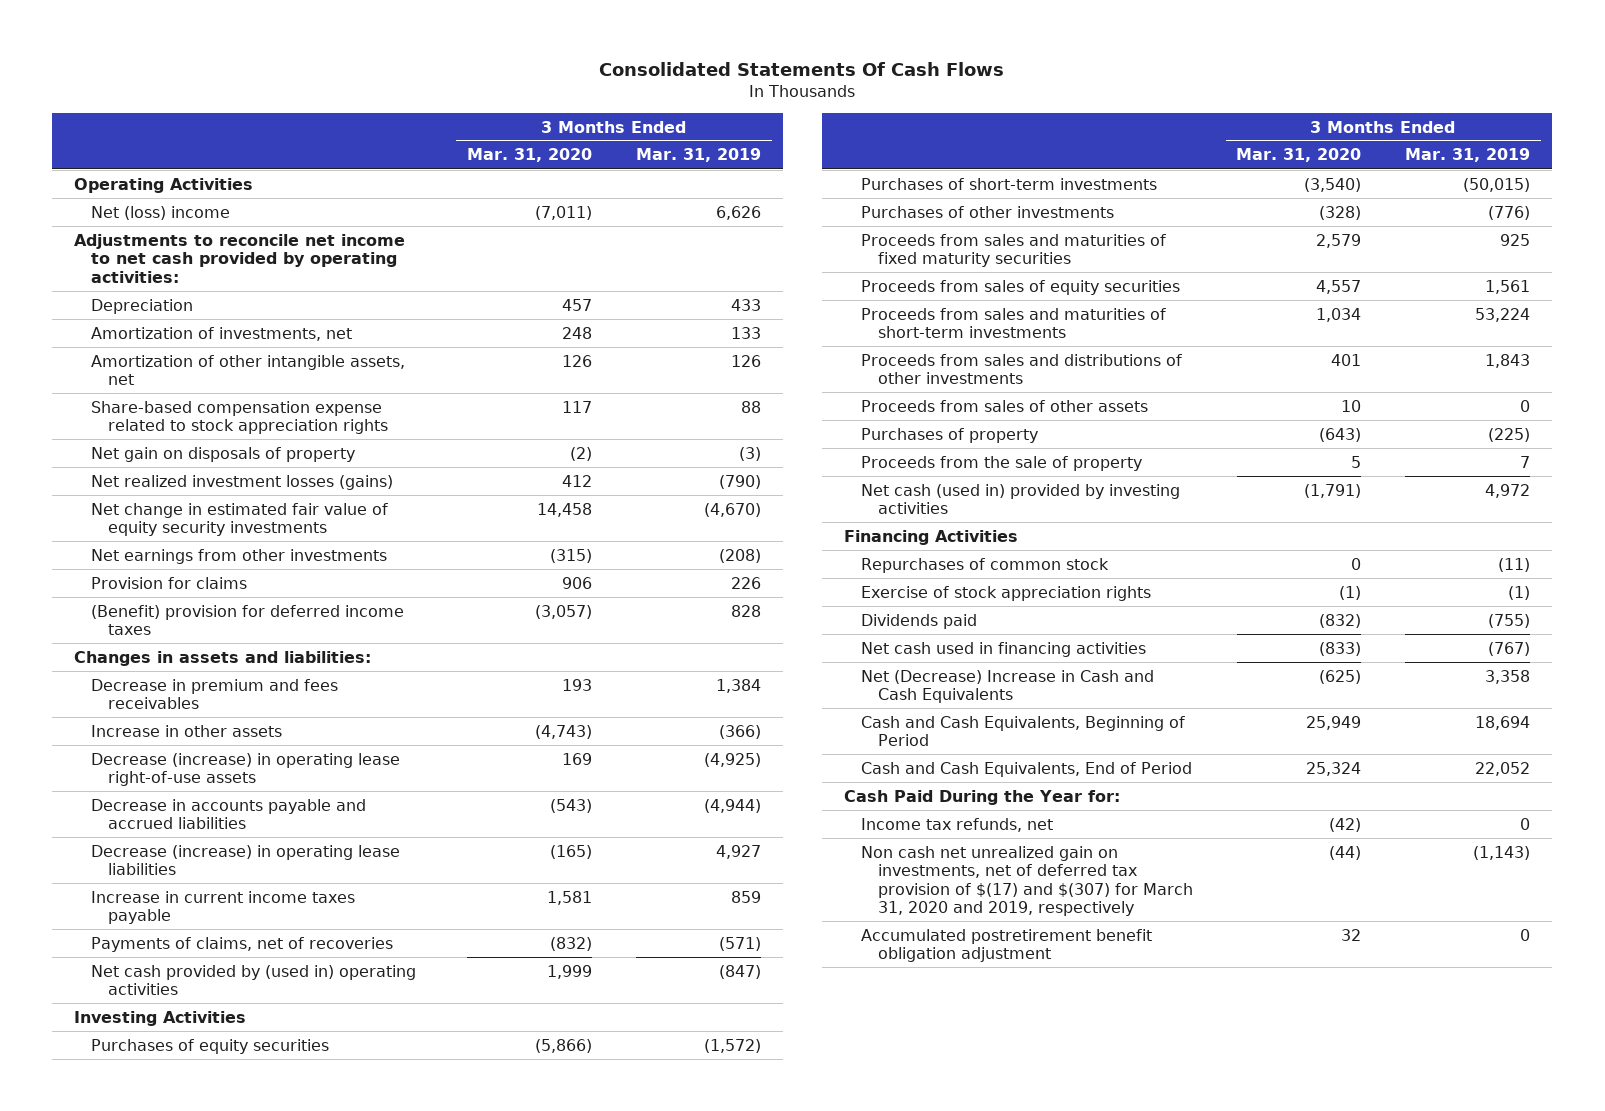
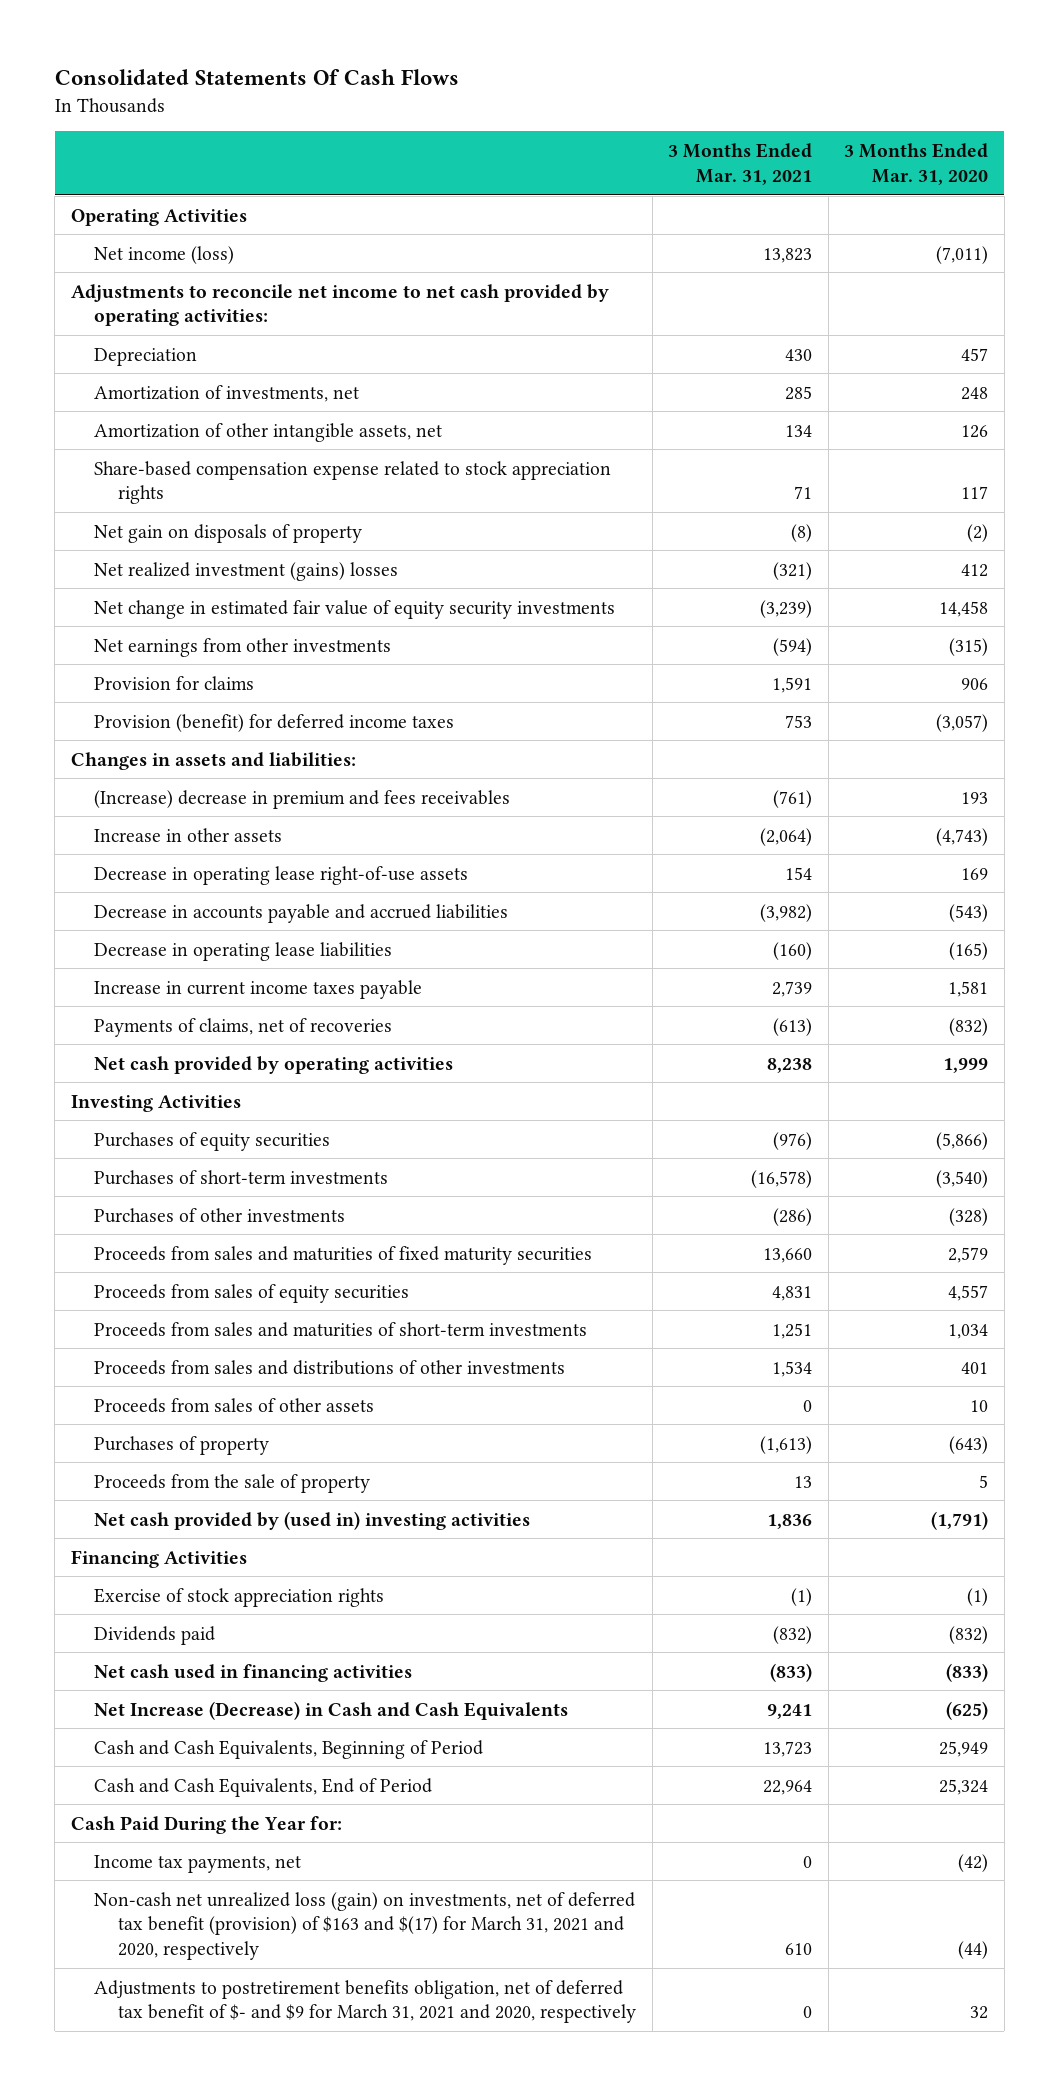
[635,148,761,163] Mar. 31, 2019 -> none
none -> [668,142,813,185] 3 Months Ended Mar. 31, 2021
[91,205,231,220] Net (loss) income -> [94,245,235,264] Net income (loss)
[91,474,394,490] Net realized investment losses (gains) -> [94,561,399,581] Net realized investment (gains) losses
[91,604,405,636] (Benefit) provision for deferred income taxes -> [94,713,455,732] Provision (benefit) for deferred income taxes
[91,678,339,710] Decrease in premium and fees receivables -> [94,789,511,809] (Increase) decrease in premium and fees receivables
[91,752,401,787] Decrease (increase) in operating lease right-of-use assets -> [94,865,469,885] Decrease in operating lease right-of-use assets
[91,844,401,876] Decrease (increase) in operating lease liabilities -> [94,941,393,961] Decrease in operating lease liabilities
[91,964,417,996] Net cash provided by (used in) operating activities -> [94,1055,454,1074] Net cash provided by operating activities
[860,483,1180,515] Net cash (used in) provided by investing activities -> [94,1510,531,1530] Net cash provided by (used in) investing activities
[860,557,1109,573] Repurchases of common stock -> none
[860,669,1154,704] Net (Decrease) Increase in Cash and Cash Equivalents -> [94,1700,569,1720] Net Increase (Decrease) in Cash and Cash Equivalents
[860,817,1053,832] Income tax refunds, net -> [94,1854,302,1873] Income tax payments, net
[860,845,1193,917] Non cash net unrealized gain on investments, net of deferred tax provision of $(17) and $(307) for March 31, 2020 and 2019, respectively -> [94,1891,636,1961] Non-cash net unrealized loss (gain) on investments, net of deferred tax benefit (provision) of $163 and $(17) for March 31, 2021 and 2020, respectively
[860,928,1152,963] Accumulated postretirement benefit obligation adjustment -> [94,1979,636,2024] Adjustments to postretirement benefits obligation, net of deferred tax benefit of $- and $9 for March 31, 2021 and 2020, respectively

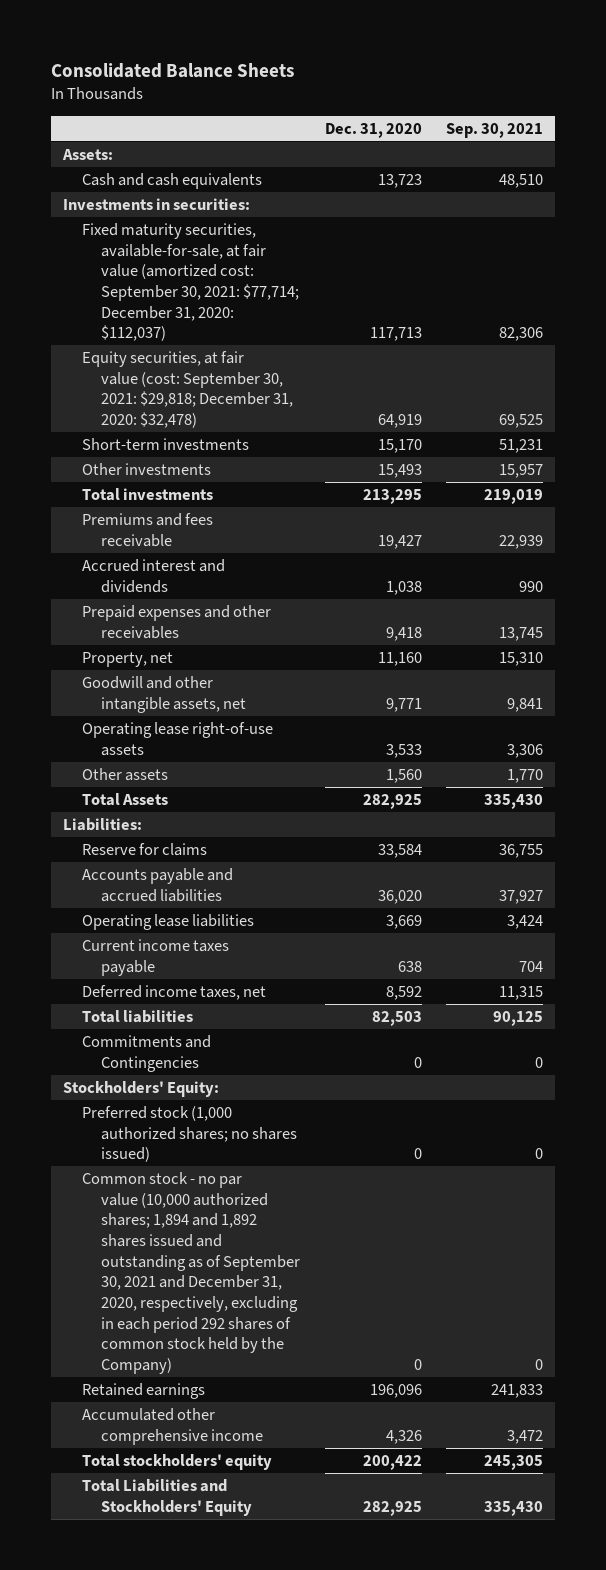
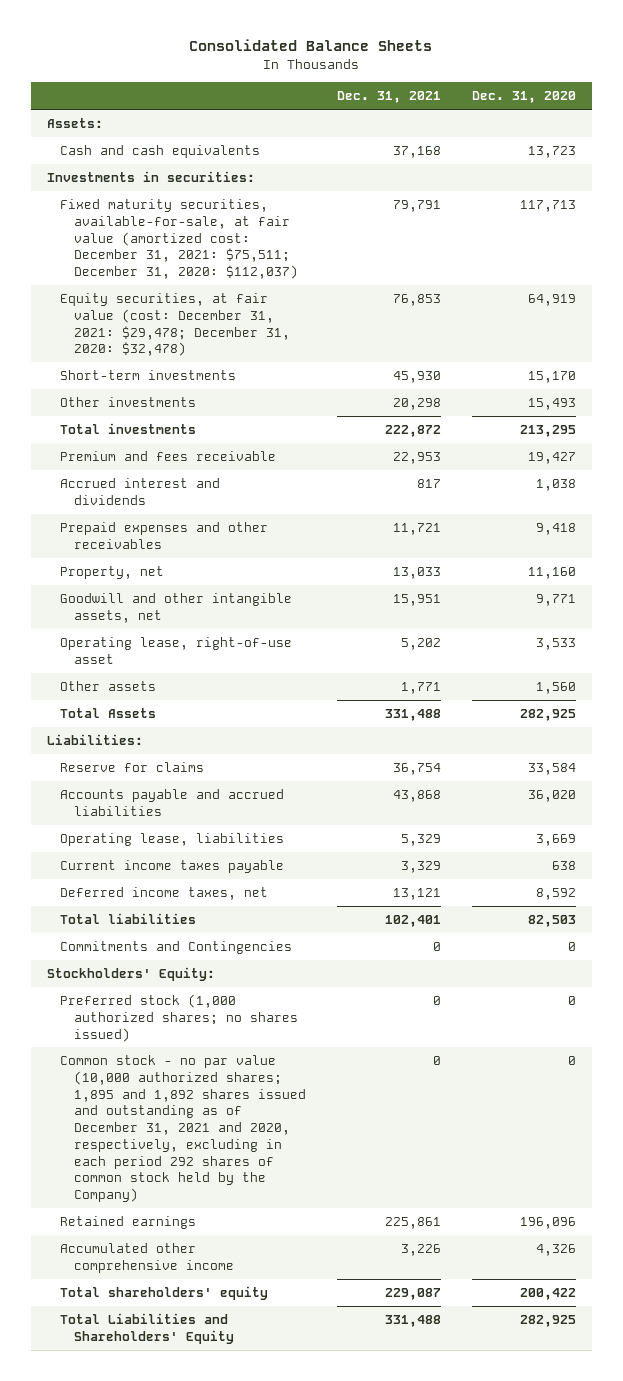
[446,122,544,138] Sep. 30, 2021 -> none
none -> [337,91,442,104] Dec. 31, 2021
[82,222,300,342] Fixed maturity securities, available-for-sale, at fair value (amortized cost: September 30, 2021: $77,714; December 31, 2020: $112,037) -> [60,199,299,280] Fixed maturity securities, available-for-sale, at fair value (amortized cost: December 31, 2021: $75,511; December 31, 2020: $112,037)
[82,350,294,428] Equity securities, at fair value (cost: September 30, 2021: $29,818; December 31, 2020: $32,478) -> [60,293,291,357] Equity securities, at fair value (cost: December 31, 2021: $29,478; December 31, 2020: $32,478)
[82,512,214,547] Premiums and fees receivable -> [60,451,277,462] Premium and fees receivable
[82,721,274,756] Operating lease right-of-use assets -> [60,637,293,664] Operating lease, right-of-use asset
[82,913,255,930] Operating lease liabilities -> [60,833,285,847] Operating lease, liabilities
[82,1171,301,1375] Common stock - no par value (10,000 authorized shares; 1,894 and 1,892 shares issued and outstanding as of September 30, 2021 and December 31, 2020, respectively, excluding in each period 292 shares of common stock held by the Company) -> [60,1055,307,1203] Common stock - no par value (10,000 authorized shares; 1,895 and 1,892 shares issued and outstanding as of December 31, 2021 and 2020, respectively, excluding in each period 292 shares of common stock held by the Company)
[82,1453,273,1470] Total stockholders' equity -> [60,1286,269,1301] Total shareholders' equity
[82,1478,253,1516] Total Liabilities and Stockholders' Equity -> [60,1313,235,1344] Total Liabilities and Shareholders' Equity

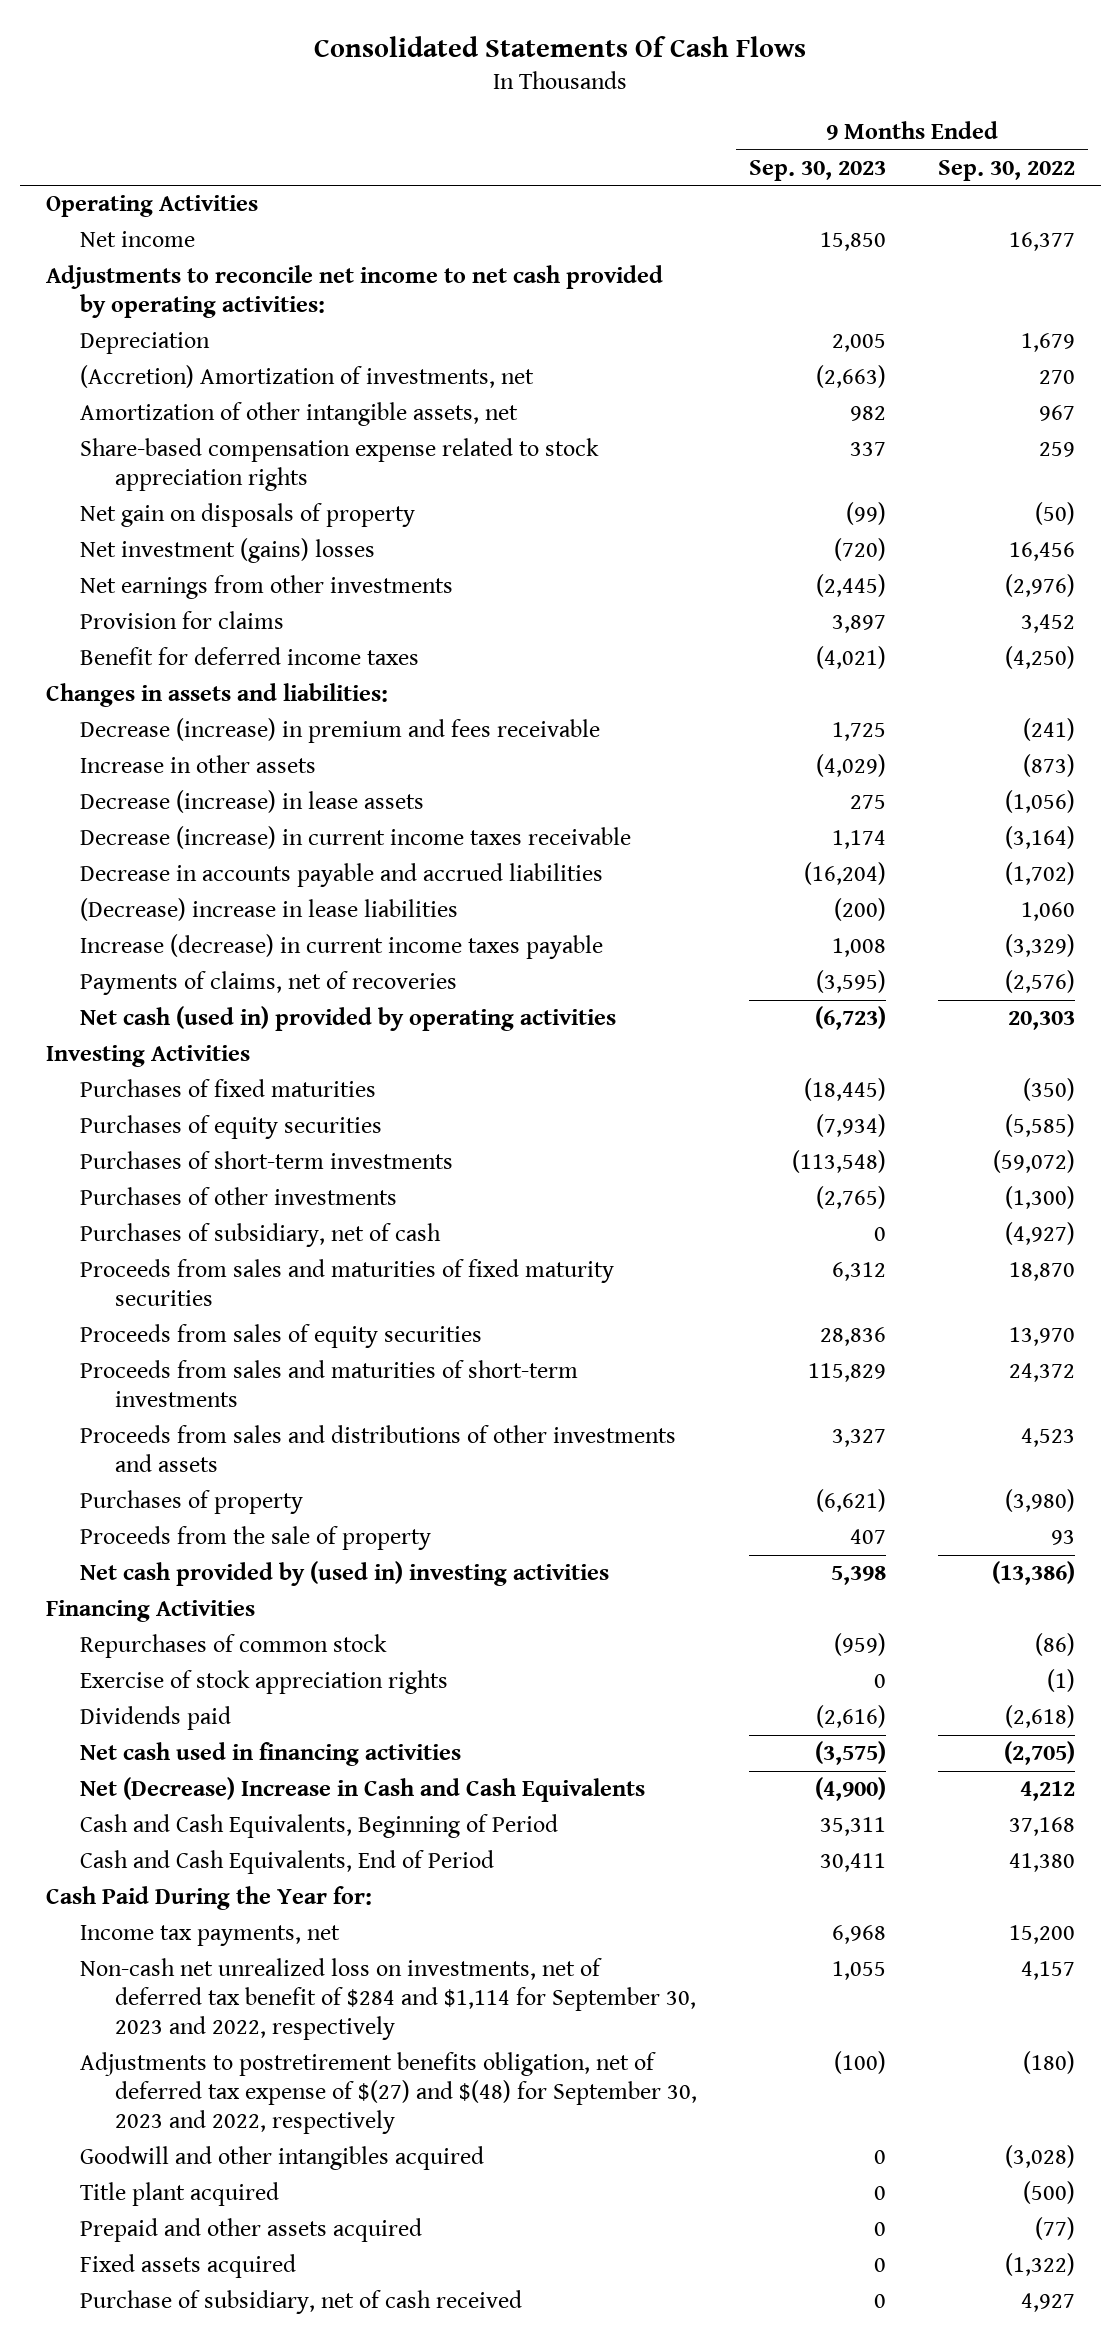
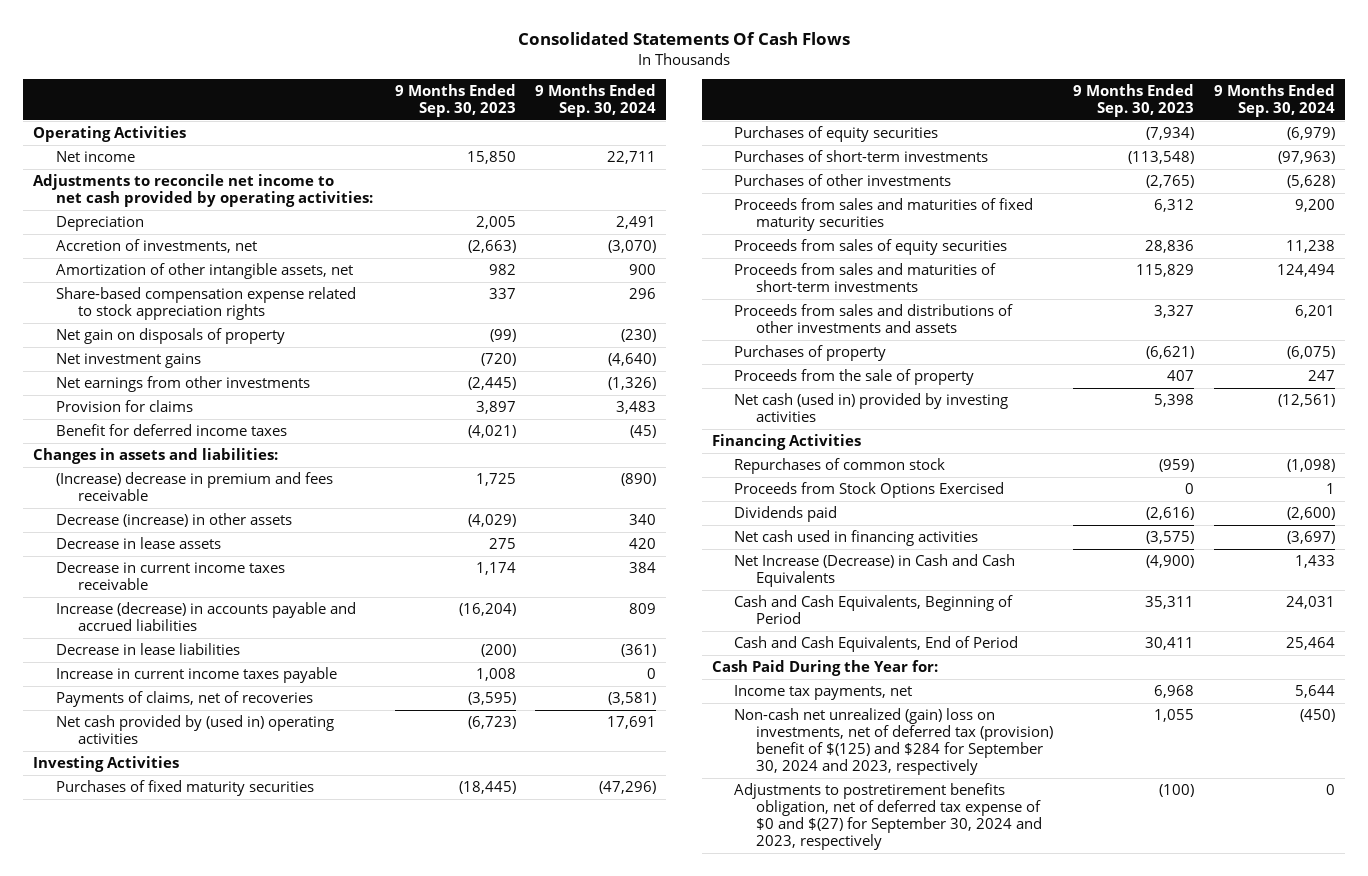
[937,159,1075,181] Sep. 30, 2022 -> none
none -> [535,83,657,117] 9 Months Ended Sep. 30, 2024
[80,365,535,389] (Accretion) Amortization of investments, net -> [55,238,257,253] Accretion of investments, net
[80,538,376,564] Net investment (gains) losses -> [55,352,201,368] Net investment gains
[80,718,601,744] Decrease (increase) in premium and fees receivable -> [55,471,333,501] (Increase) decrease in premium and fees receivable
[80,755,317,774] Increase in other assets -> [55,512,292,527] Decrease (increase) in other assets
[80,790,425,814] Decrease (increase) in lease assets -> [55,536,221,549] Decrease in lease assets
[80,826,632,850] Decrease (increase) in current income taxes receivable -> [55,561,285,590] Decrease in current income taxes receivable
[80,863,604,888] Decrease in accounts payable and accrued liabilities -> [55,601,356,631] Increase (decrease) in accounts payable and accrued liabilities
[80,898,459,922] (Decrease) increase in lease liabilities -> [55,642,240,655] Decrease in lease liabilities
[80,934,604,960] Increase (decrease) in current income taxes payable -> [55,666,337,683] Increase in current income taxes payable
[80,1006,617,1032] Net cash (used in) provided by operating activities -> [55,714,334,744] Net cash provided by (used in) operating activities
[80,1079,377,1098] Purchases of fixed maturities -> [55,779,314,796] Purchases of fixed maturity securities
[80,1223,442,1248] Purchases of subsidiary, net of cash -> none
[80,1561,610,1587] Net cash provided by (used in) investing activities -> [734,392,1009,422] Net cash (used in) provided by investing activities
[80,1670,449,1695] Exercise of stock appreciation rights -> none
none -> [734,481,1005,498] Proceeds from Stock Options Exercised
[80,1777,646,1803] Net (Decrease) Increase in Cash and Cash Equivalents -> [734,553,1016,587] Net Increase (Decrease) in Cash and Cash Equivalents
[80,2146,485,2171] Goodwill and other intangibles acquired -> none
[80,2182,280,2207] Title plant acquired -> none
[80,2218,423,2243] Prepaid and other assets acquired -> none
[80,2254,297,2279] Fixed assets acquired -> none
[80,2290,523,2315] Purchase of subsidiary, net of cash received -> none
[80,1958,697,2041] Non-cash net unrealized loss on investments, net of deferred tax benefit of $284 and $1,114 for September 30, 2023 and 2022, respectively -> [734,707,1054,775] Non-cash net unrealized (gain) loss on investments, net of deferred tax (provision) benefit of $(125) and $284 for September 30, 2024 and 2023, respectively
[80,2052,698,2135] Adjustments to postretirement benefits obligation, net of deferred tax expense of $(27) and $(48) for September 30, 2023 and 2022, respectively -> [734,782,1043,850] Adjustments to postretirement benefits obligation, net of deferred tax expense of $0 and $(27) for September 30, 2024 and 2023, respectively

